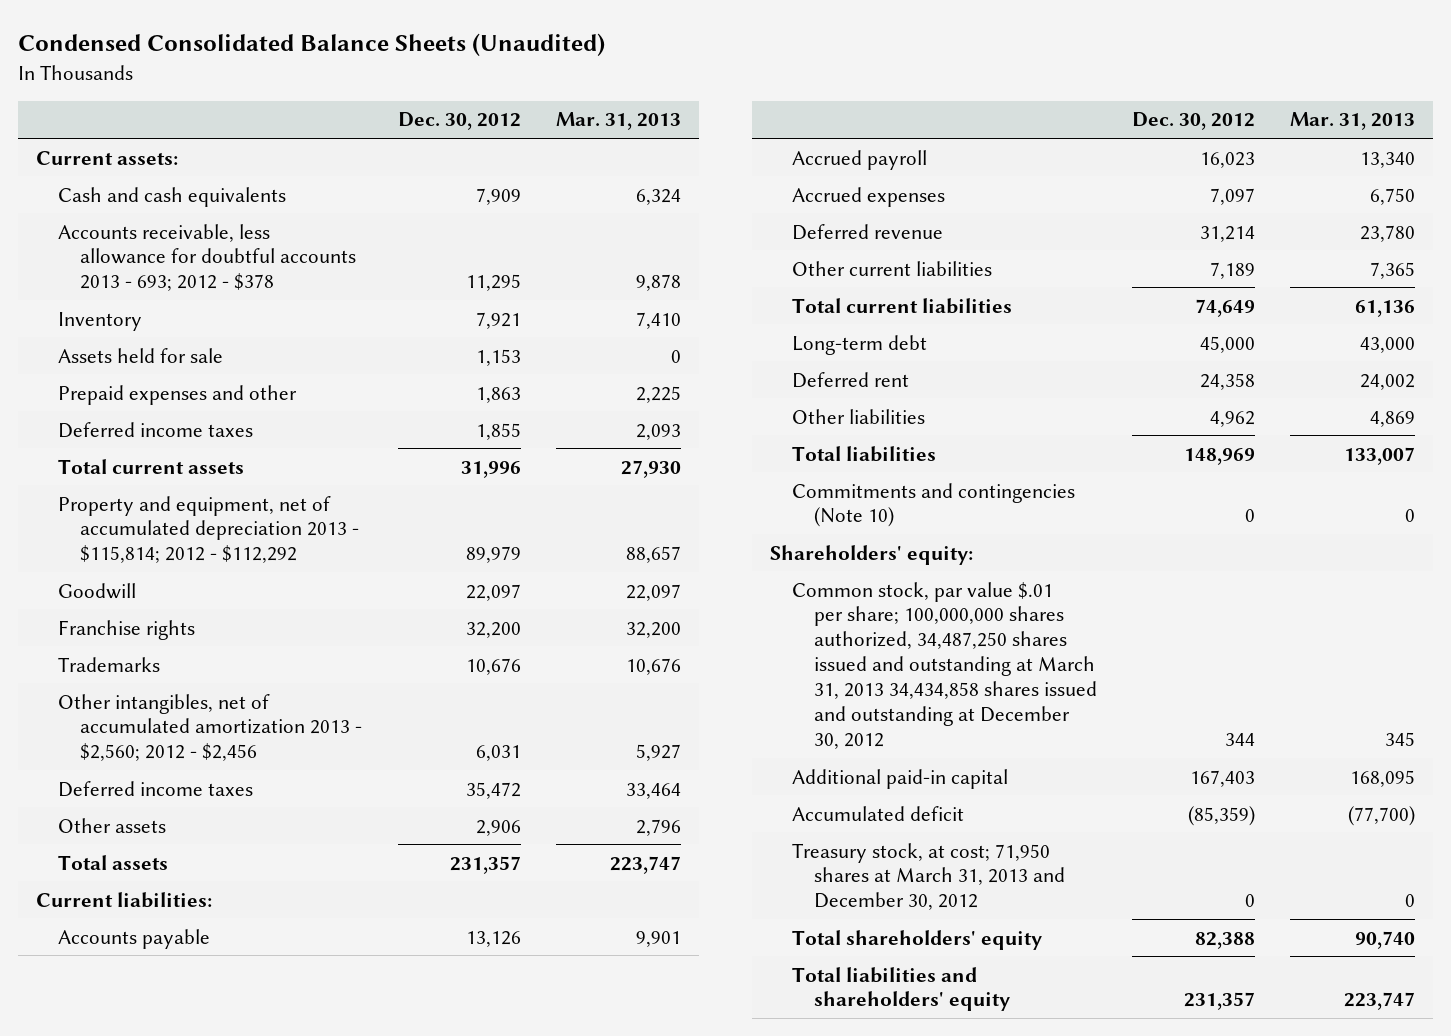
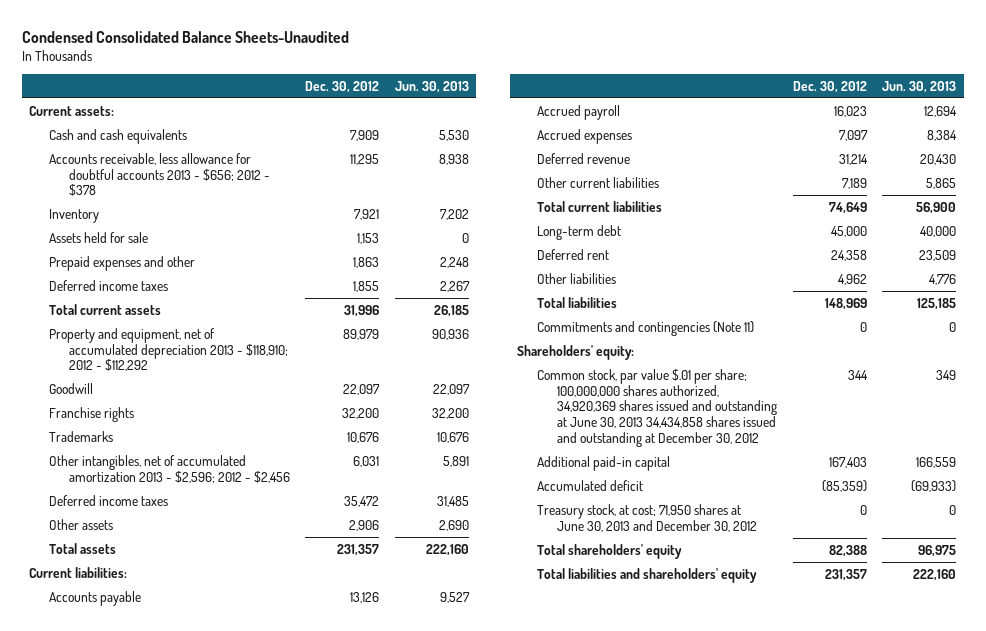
[18,33,606,57] Condensed Consolidated Balance Sheets (Unaudited) -> [21,30,349,43] Condensed Consolidated Balance Sheets-Unaudited
[556,112,682,131] Mar. 31, 2013 -> none
none -> [394,80,469,93] Jun. 30, 2013
[57,223,356,292] Accounts receivable, less allowance for doubtful accounts 2013 - 693; 2012 - $378 -> [49,152,271,197] Accounts receivable, less allowance for doubtful accounts 2013 - $656; 2012 - $378
[57,495,359,564] Property and equipment, net of accumulated depreciation 2013 - $115,814; 2012 - $112,292 -> [49,327,289,372] Property and equipment, net of accumulated depreciation 2013 - $118,910; 2012 - $112,292
[57,693,362,762] Other intangibles, net of accumulated amortization 2013 - $2,560; 2012 - $2,456 -> [49,454,291,483] Other intangibles, net of accumulated amortization 2013 - $2,596; 2012 - $2,456
[791,482,1075,528] Commitments and contingencies (Note 10) -> [537,320,755,336] Commitments and contingencies (Note 11)
[791,581,1097,749] Common stock, par value $.01 per share; 100,000,000 shares authorized, 34,487,250 shares issued and outstanding at March 31, 2013 34,434,858 shares issued and outstanding at December 30, 2012 -> [537,368,778,447] Common stock, par value $.01 per share; 100,000,000 shares authorized, 34,920,369 shares issued and outstanding at June 30, 2013 34,434,858 shares issued and outstanding at December 30, 2012
[791,842,1065,911] Treasury stock, at cost; 71,950 shares at March 31, 2013 and December 30, 2012 -> [537,503,758,532] Treasury stock, at cost; 71,950 shares at June 30, 2013 and December 30, 2012

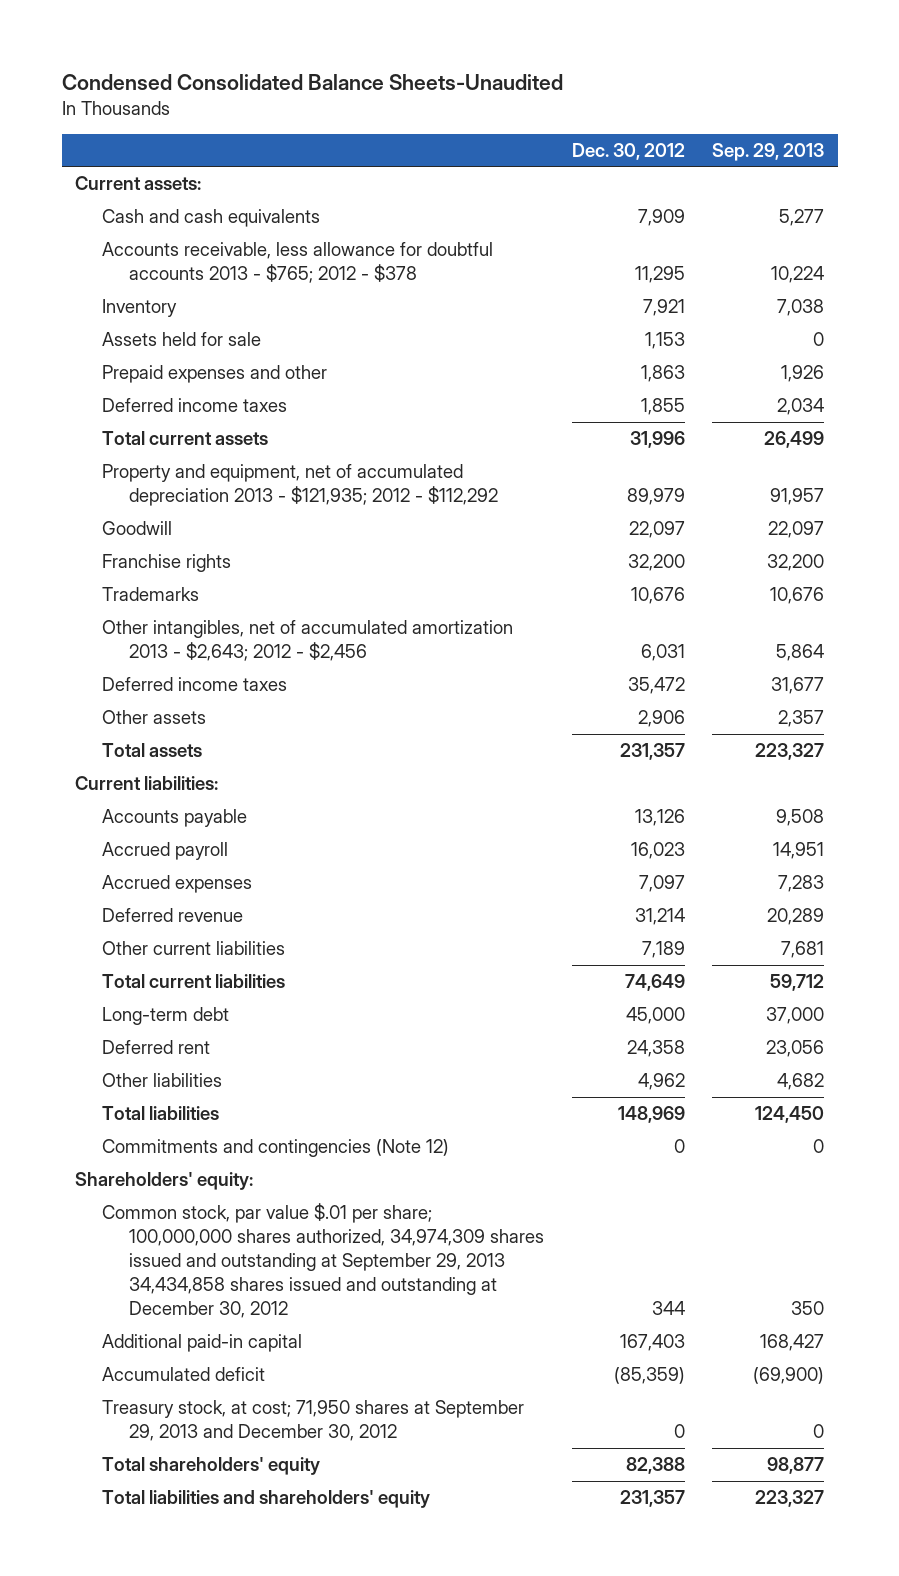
[394,80,469,93] Jun. 30, 2013 -> none
none -> [712,142,825,161] Sep. 29, 2013
[49,152,271,197] Accounts receivable, less allowance for doubtful accounts 2013 - $656; 2012 - $378 -> [102,242,494,284] Accounts receivable, less allowance for doubtful accounts 2013 - $765; 2012 - $378
[49,327,289,372] Property and equipment, net of accumulated depreciation 2013 - $118,910; 2012 - $112,292 -> [102,464,499,507] Property and equipment, net of accumulated depreciation 2013 - $121,935; 2012 - $112,292
[49,454,291,483] Other intangibles, net of accumulated amortization 2013 - $2,596; 2012 - $2,456 -> [102,620,514,662] Other intangibles, net of accumulated amortization 2013 - $2,643; 2012 - $2,456
[537,320,755,336] Commitments and contingencies (Note 11) -> [102,1139,450,1158] Commitments and contingencies (Note 12)
[537,368,778,447] Common stock, par value $.01 per share; 100,000,000 shares authorized, 34,920,369 shares issued and outstanding at June 30, 2013 34,434,858 shares issued and outstanding at December 30, 2012 -> [102,1203,545,1319] Common stock, par value $.01 per share; 100,000,000 shares authorized, 34,974,309 shares issued and outstanding at September 29, 2013 34,434,858 shares issued and outstanding at December 30, 2012
[537,503,758,532] Treasury stock, at cost; 71,950 shares at June 30, 2013 and December 30, 2012 -> [102,1400,525,1442] Treasury stock, at cost; 71,950 shares at September 29, 2013 and December 30, 2012

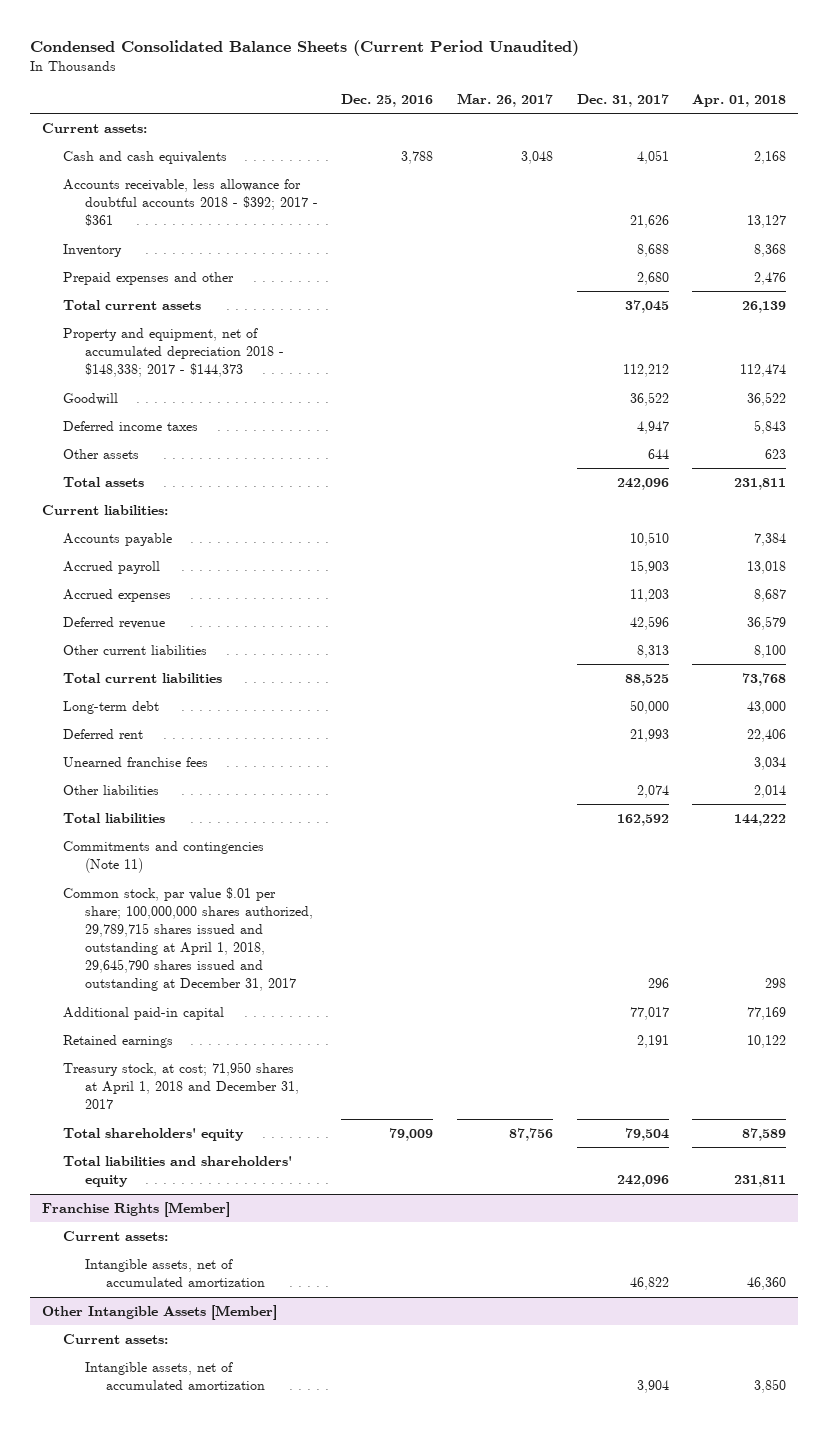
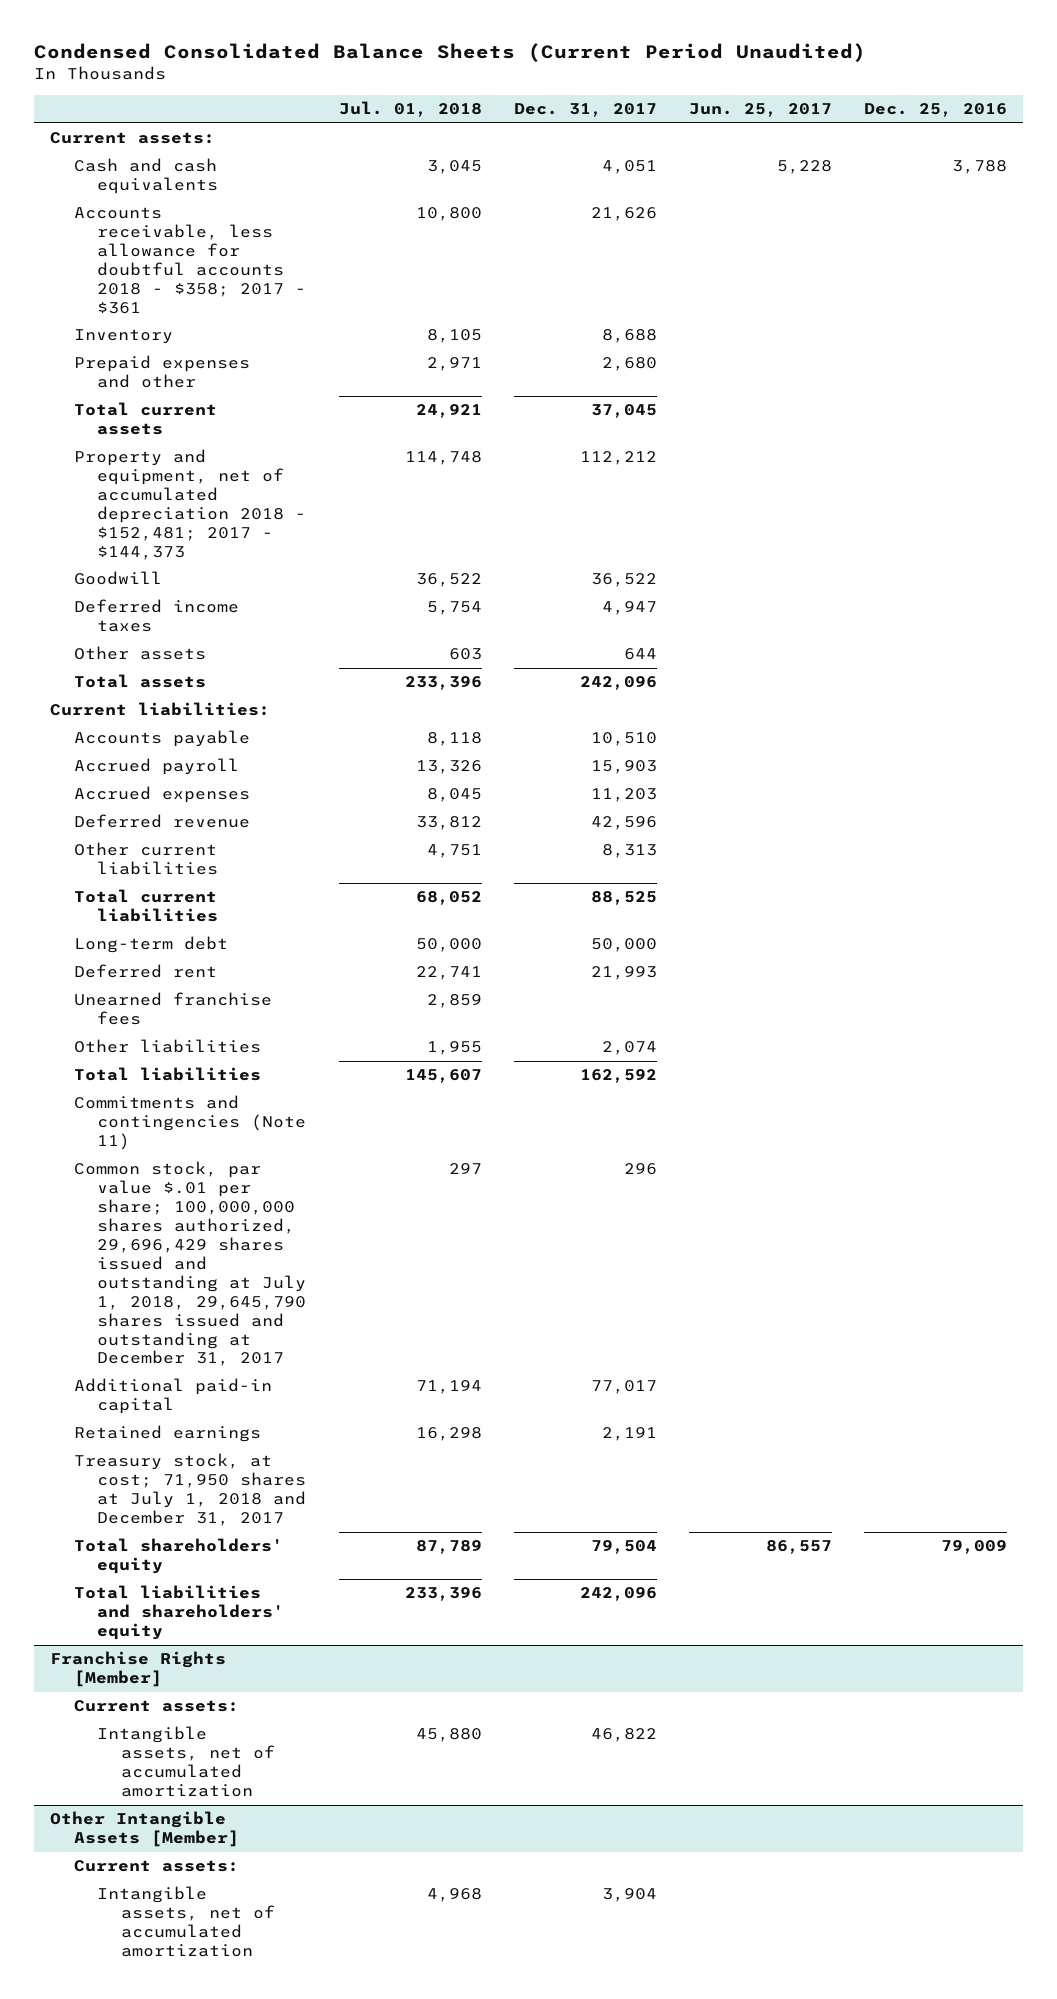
[456,92,553,107] Mar. 26, 2017 -> none
[692,93,787,107] Apr. 01, 2018 -> none
none -> [338,101,482,118] Jul. 01, 2018
none -> [689,103,833,118] Jun. 25, 2017
[63,179,318,227] Accounts receivable, less allowance for doubtful accounts 2018 - $392; 2017 - $361 -> [73,207,307,314] Accounts receivable, less allowance for doubtful accounts 2018 - $358; 2017 - $361
[63,328,284,378] Property and equipment, net of accumulated depreciation 2018 - $148,338; 2017 - $144,373 -> [73,449,307,560] Property and equipment, net of accumulated depreciation 2018 - $152,481; 2017 - $144,373
[63,887,313,992] Common stock, par value $.01 per share; 100,000,000 shares authorized, 29,789,715 shares issued and outstanding at April 1, 2018, 29,645,790 shares issued and outstanding at December 31, 2017 -> [73,1161,307,1367] Common stock, par value $.01 per share; 100,000,000 shares authorized, 29,696,429 shares issued and outstanding at July 1, 2018, 29,645,790 shares issued and outstanding at December 31, 2017
[63,1062,299,1110] Treasury stock, at cost; 71,950 shares at April 1, 2018 and December 31, 2017 -> [73,1453,307,1527] Treasury stock, at cost; 71,950 shares at July 1, 2018 and December 31, 2017

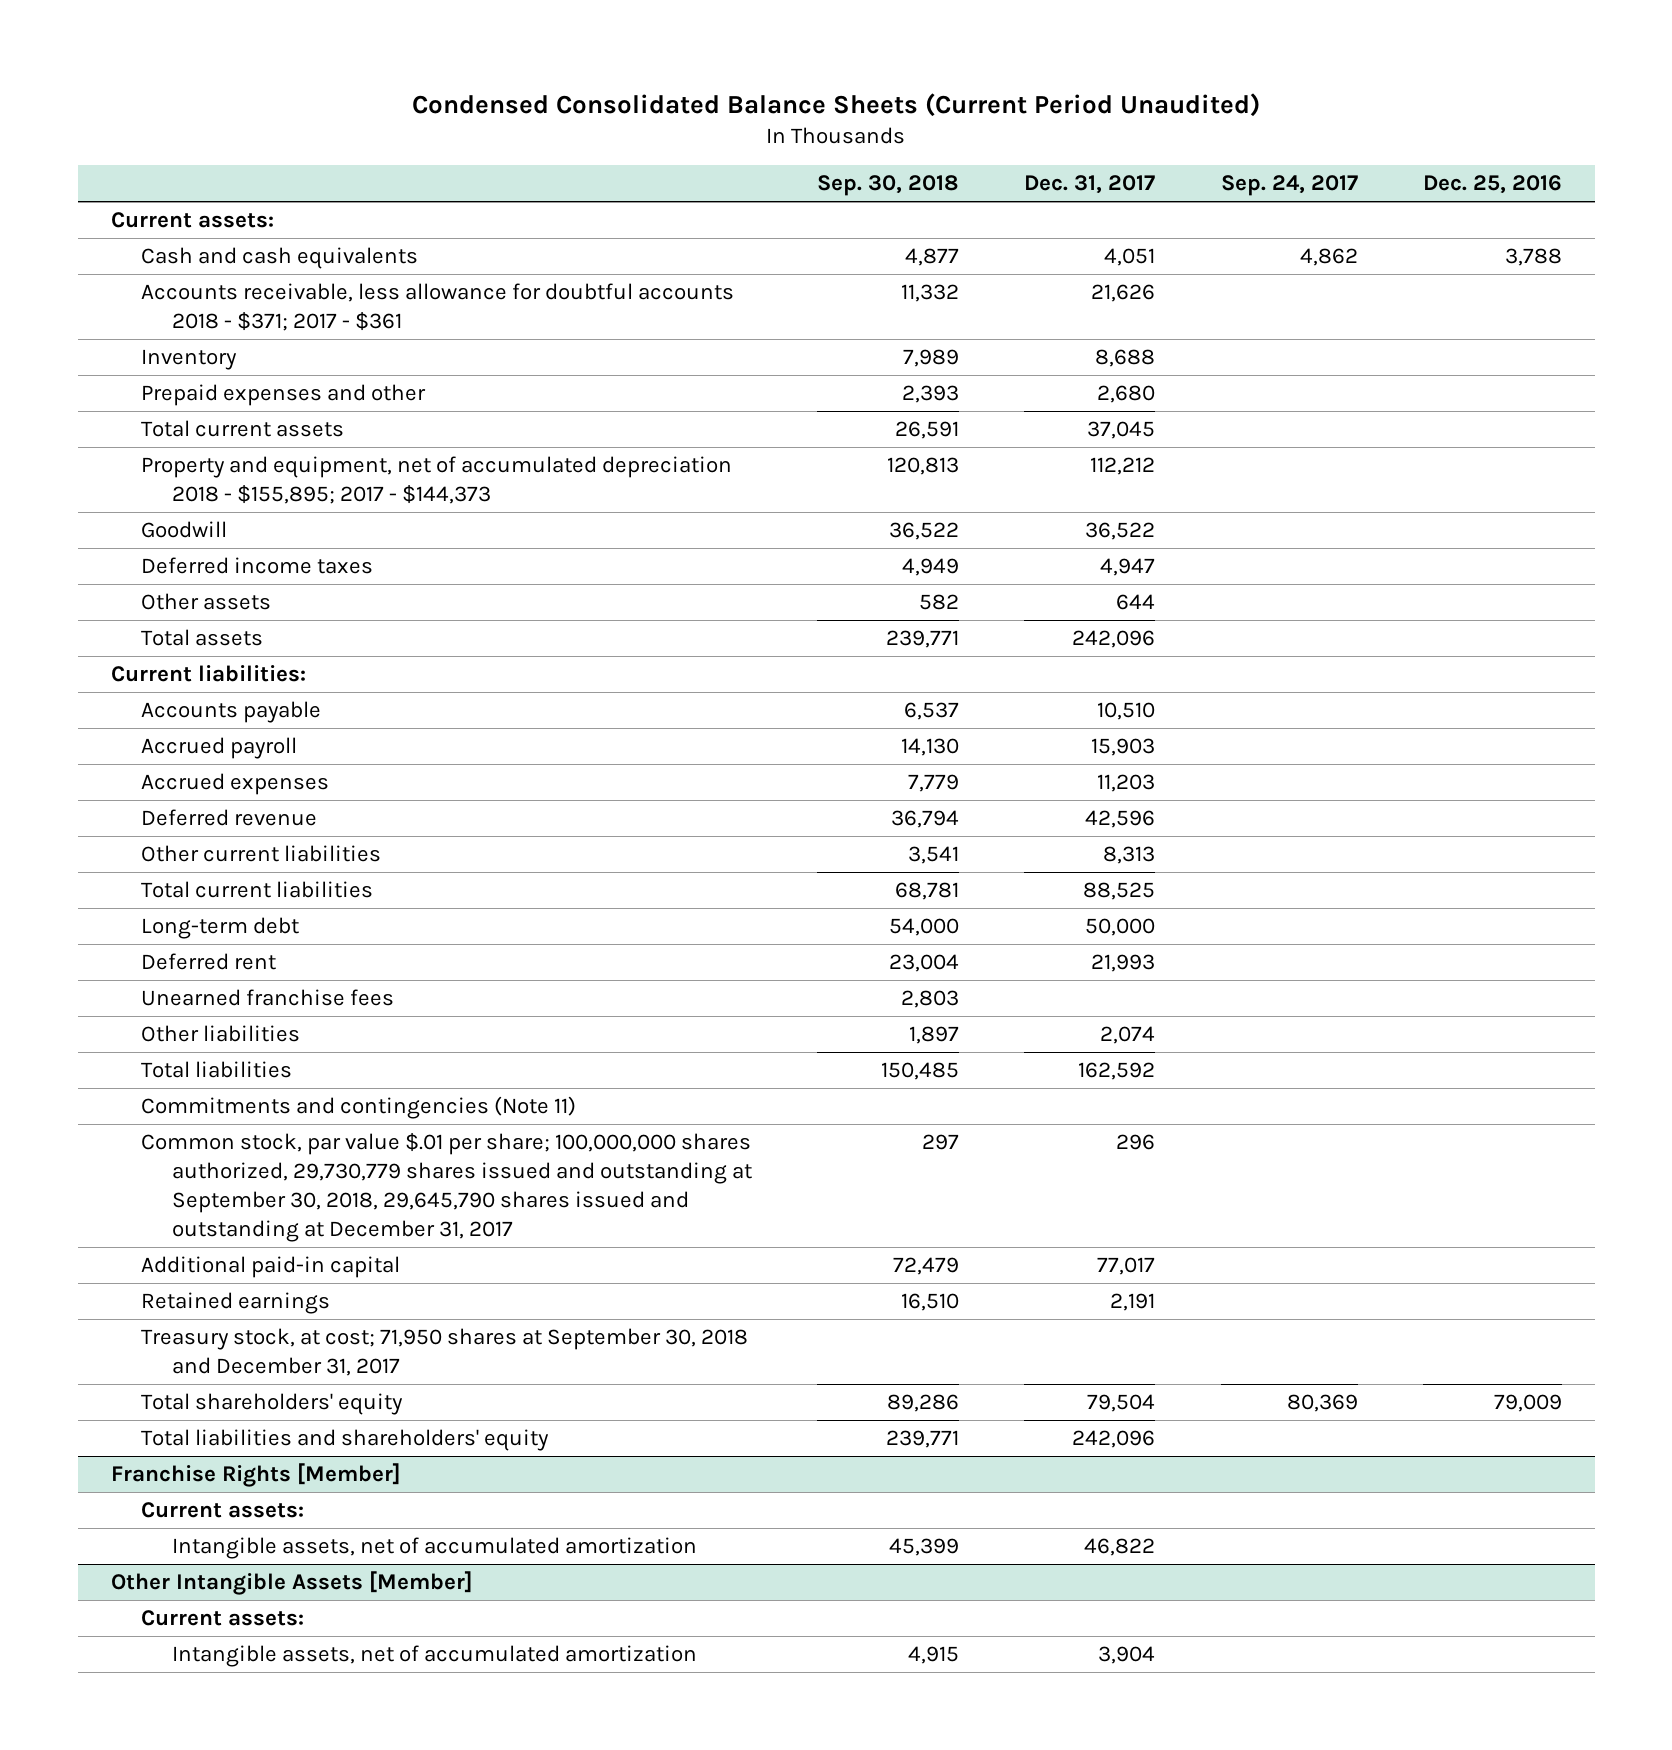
[338,101,482,118] Jul. 01, 2018 -> none
[689,103,833,118] Jun. 25, 2017 -> none
none -> [817,175,960,197] Sep. 30, 2018
none -> [1220,175,1358,197] Sep. 24, 2017
[73,207,307,314] Accounts receivable, less allowance for doubtful accounts 2018 - $358; 2017 - $361 -> [141,283,735,332] Accounts receivable, less allowance for doubtful accounts 2018 - $371; 2017 - $361
[73,449,307,560] Property and equipment, net of accumulated depreciation 2018 - $152,481; 2017 - $144,373 -> [141,456,733,505] Property and equipment, net of accumulated depreciation 2018 - $155,895; 2017 - $144,373
[73,1161,307,1367] Common stock, par value $.01 per share; 100,000,000 shares authorized, 29,696,429 shares issued and outstanding at July 1, 2018, 29,645,790 shares issued and outstanding at December 31, 2017 -> [141,1133,752,1243] Common stock, par value $.01 per share; 100,000,000 shares authorized, 29,730,779 shares issued and outstanding at September 30, 2018, 29,645,790 shares issued and outstanding at December 31, 2017
[73,1453,307,1527] Treasury stock, at cost; 71,950 shares at July 1, 2018 and December 31, 2017 -> [141,1328,749,1377] Treasury stock, at cost; 71,950 shares at September 30, 2018 and December 31, 2017

